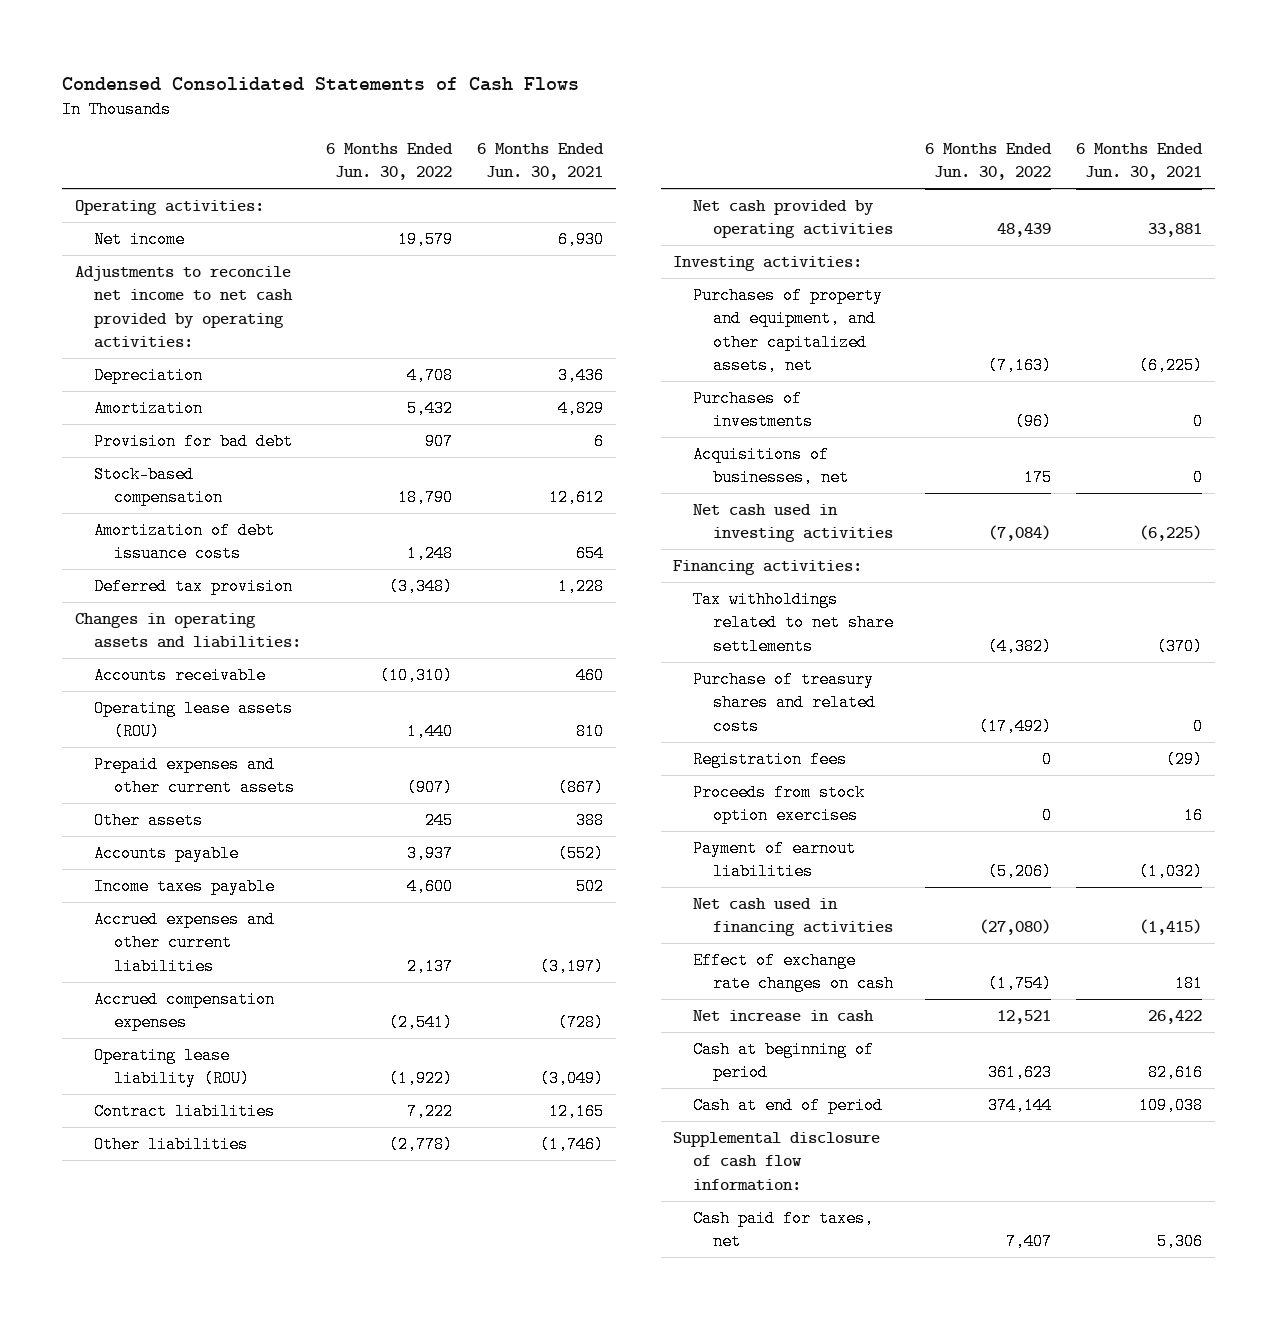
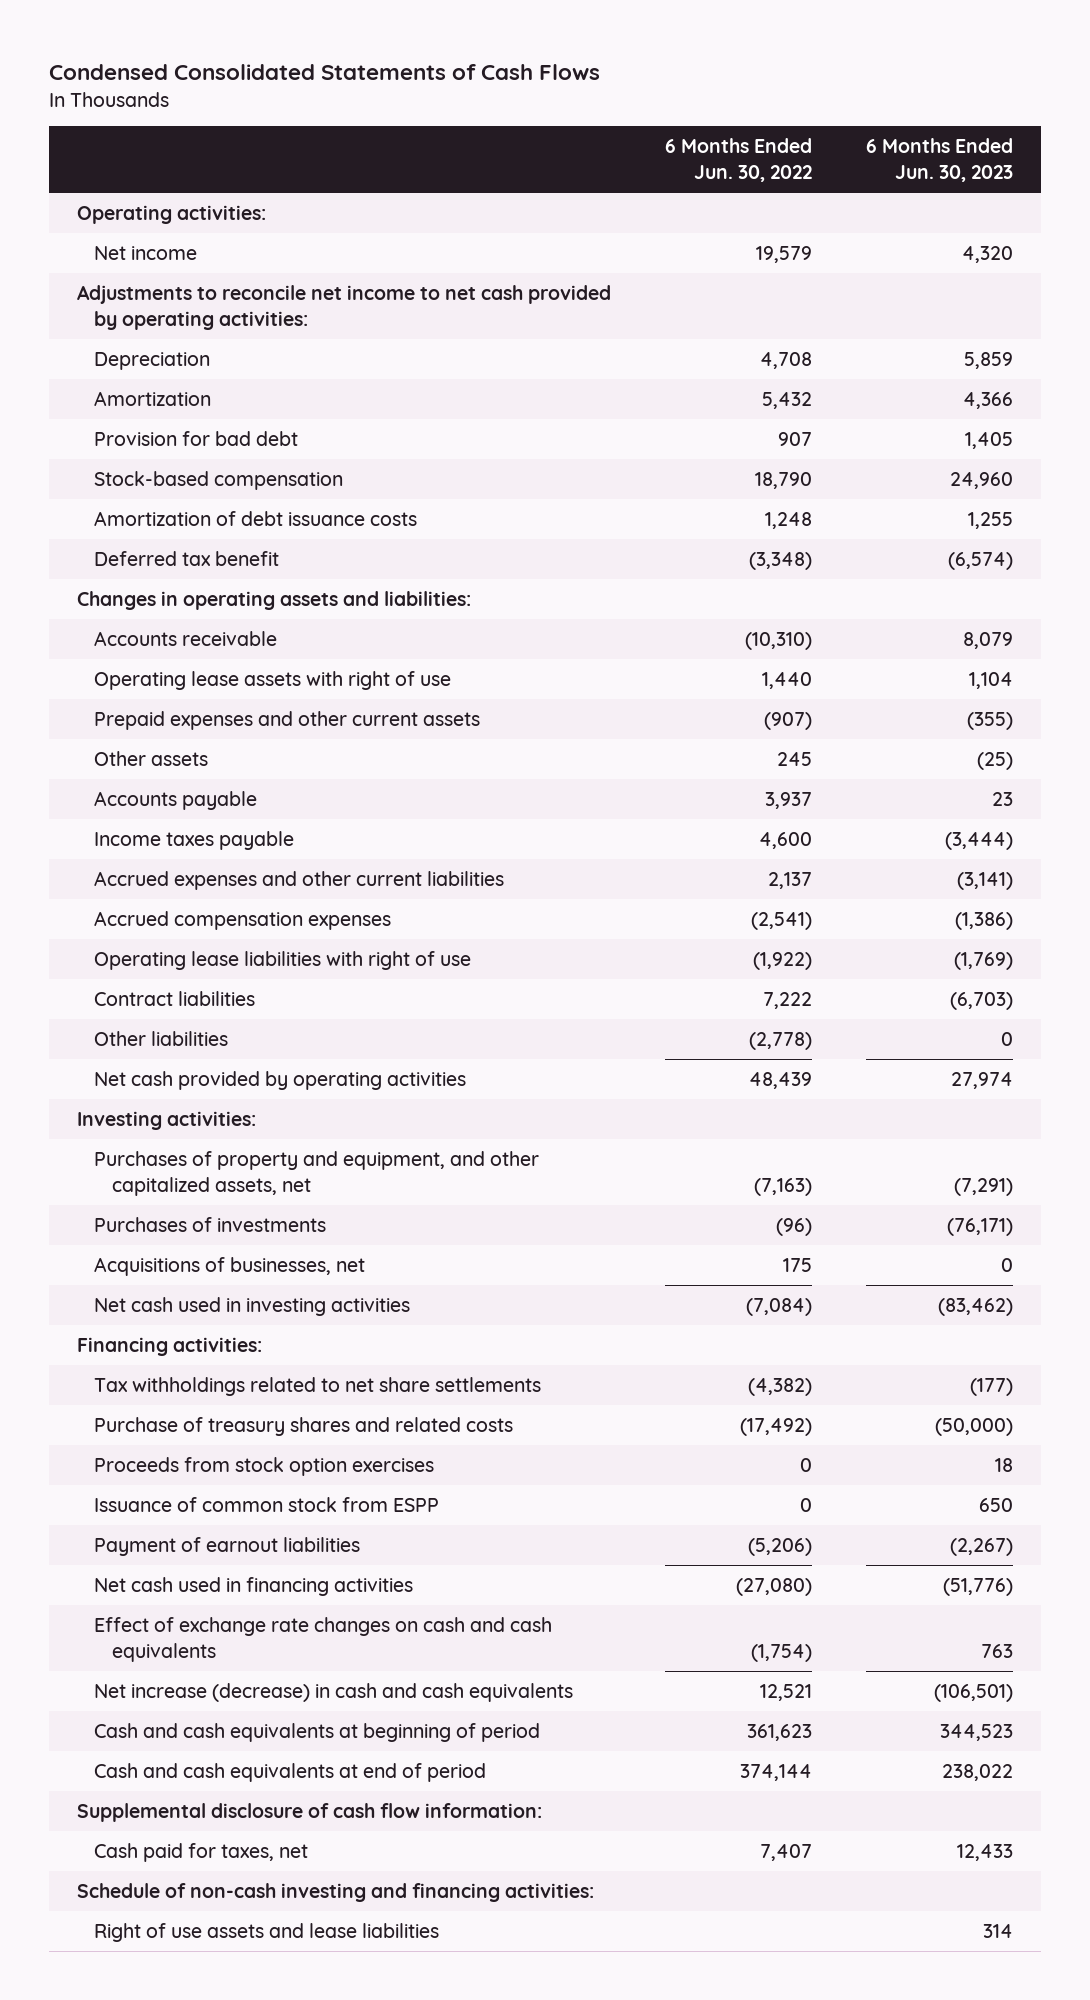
[477,142,605,181] 6 Months Ended Jun. 30, 2021 -> none
none -> [866,138,1014,183] 6 Months Ended Jun. 30, 2023
[94,577,294,595] Deferred tax provision -> [94,551,280,567] Deferred tax benefit
[94,699,294,741] Operating lease assets (ROU) -> [94,671,452,691] Operating lease assets with right of use
[94,1046,250,1088] Operating lease liability (ROU) -> [94,951,472,971] Operating lease liabilities with right of use
[693,750,848,768] Registration fees -> none
none -> [94,1497,440,1513] Issuance of common stock from ESPP
[693,951,894,993] Effect of exchange rate changes on cash -> [94,1617,553,1662] Effect of exchange rate changes on cash and cash equivalents
[693,1009,875,1022] Net increase in cash -> [94,1683,574,1703] Net increase (decrease) in cash and cash equivalents
[693,1040,875,1082] Cash at beginning of period -> [94,1723,541,1743] Cash and cash equivalents at beginning of period
[693,1096,884,1114] Cash at end of period -> [94,1763,487,1783] Cash and cash equivalents at end of period
none -> [76,1883,594,1903] Schedule of non-cash investing and financing activities:
none -> [94,1923,440,1943] Right of use assets and lease liabilities

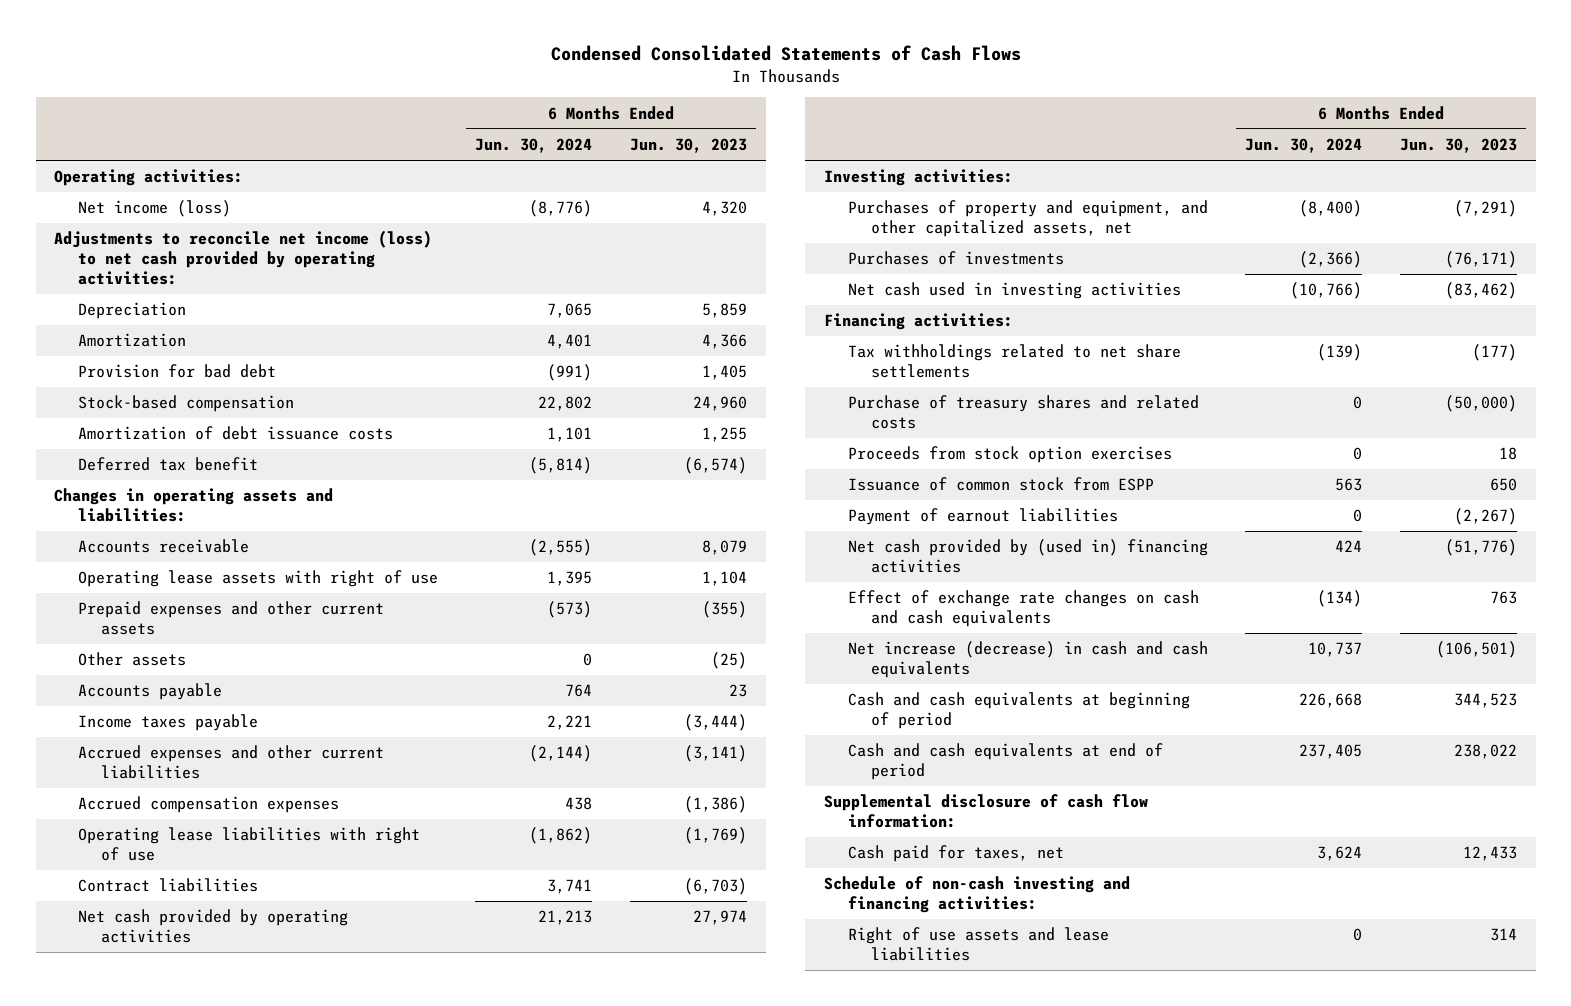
[664,138,812,183] 6 Months Ended Jun. 30, 2022 -> none
none -> [475,138,593,154] Jun. 30, 2024
[94,246,198,261] Net income -> [77,200,231,218] Net income (loss)
[76,285,611,330] Adjustments to reconcile net income to net cash provided by operating activities: -> [54,230,433,286] Adjustments to reconcile net income (loss) to net cash provided by operating activities:
[94,1031,229,1047] Other liabilities -> none
[94,1257,366,1277] Acquisitions of businesses, net -> none
[94,1577,414,1597] Net cash used in financing activities -> [847,539,1208,574] Net cash provided by (used in) financing activities

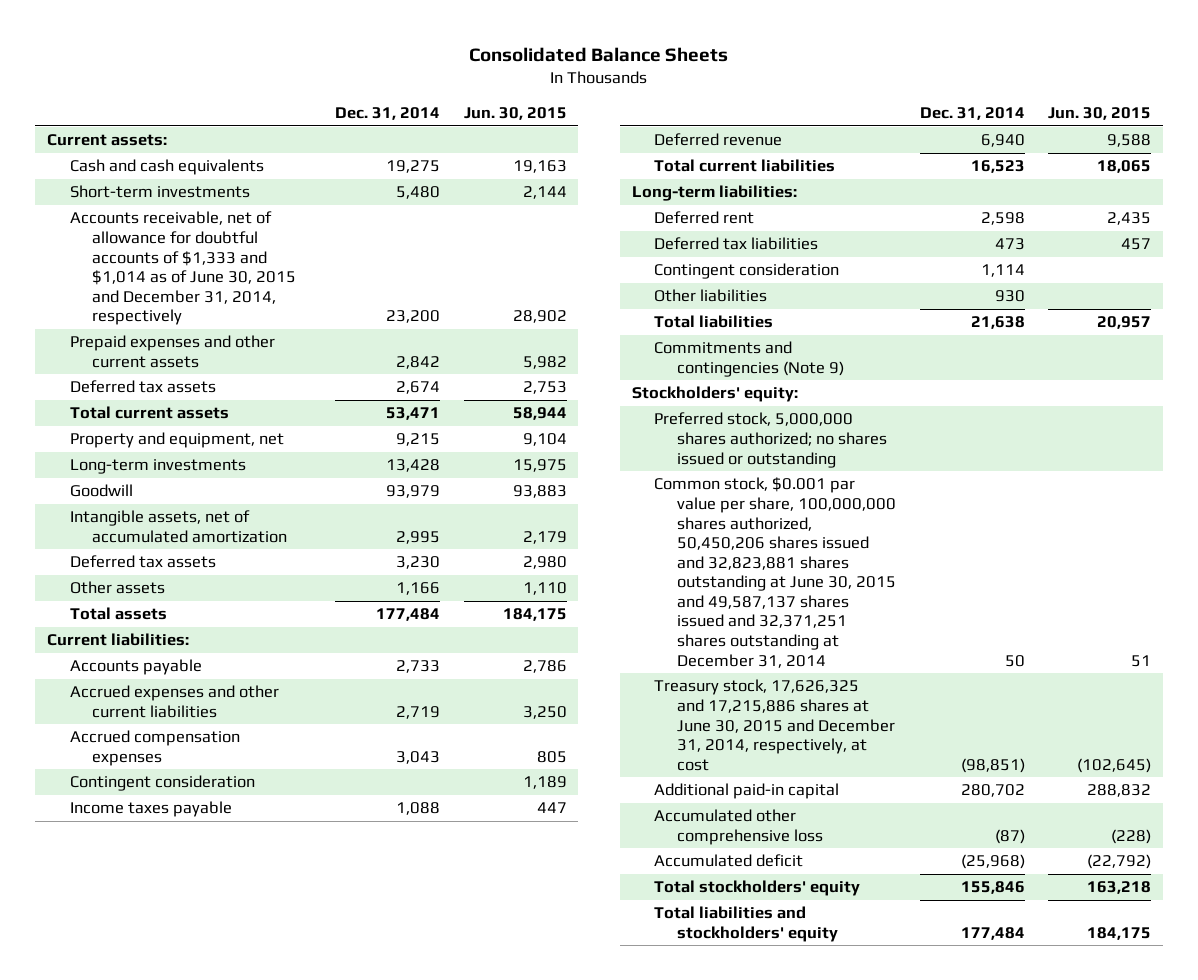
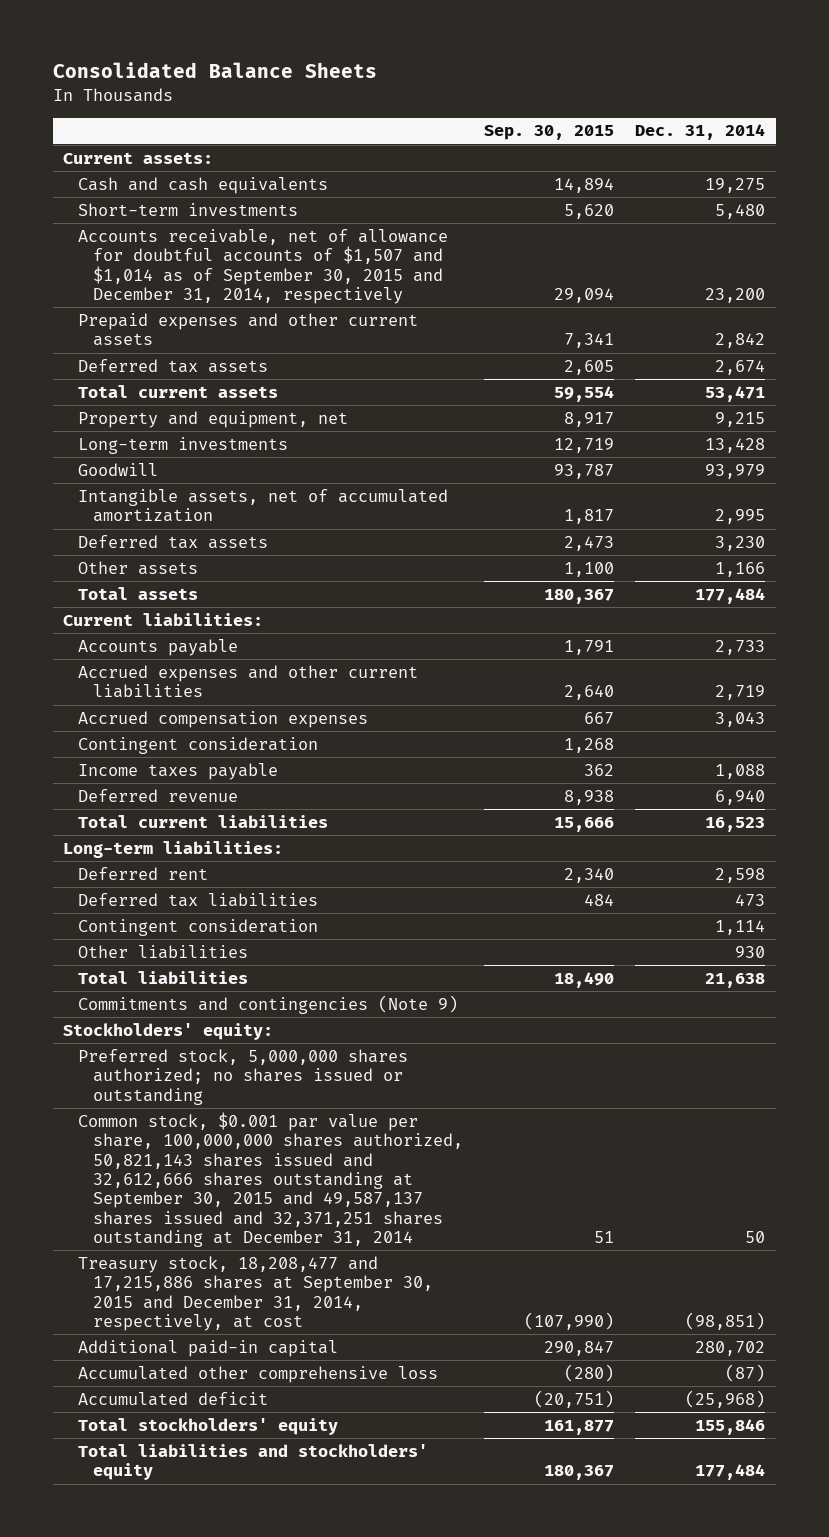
[463,107,567,121] Jun. 30, 2015 -> none
none -> [484,125,615,141] Sep. 30, 2015
[69,211,296,326] Accounts receivable, net of allowance for doubtful accounts of $1,333 and $1,014 as of June 30, 2015 and December 31, 2014, respectively -> [77,228,448,305] Accounts receivable, net of allowance for doubtful accounts of $1,507 and $1,014 as of September 30, 2015 and December 31, 2014, respectively
[654,477,896,668] Common stock, $0.001 par value per share, 100,000,000 shares authorized, 50,450,206 shares issued and 32,823,881 shares outstanding at June 30, 2015 and 49,587,137 shares issued and 32,371,251 shares outstanding at December 31, 2014 -> [77,1111,463,1248] Common stock, $0.001 par value per share, 100,000,000 shares authorized, 50,821,143 shares issued and 32,612,666 shares outstanding at September 30, 2015 and 49,587,137 shares issued and 32,371,251 shares outstanding at December 31, 2014
[654,679,895,771] Treasury stock, 17,626,325 and 17,215,886 shares at June 30, 2015 and December 31, 2014, respectively, at cost -> [77,1255,433,1332] Treasury stock, 18,208,477 and 17,215,886 shares at September 30, 2015 and December 31, 2014, respectively, at cost

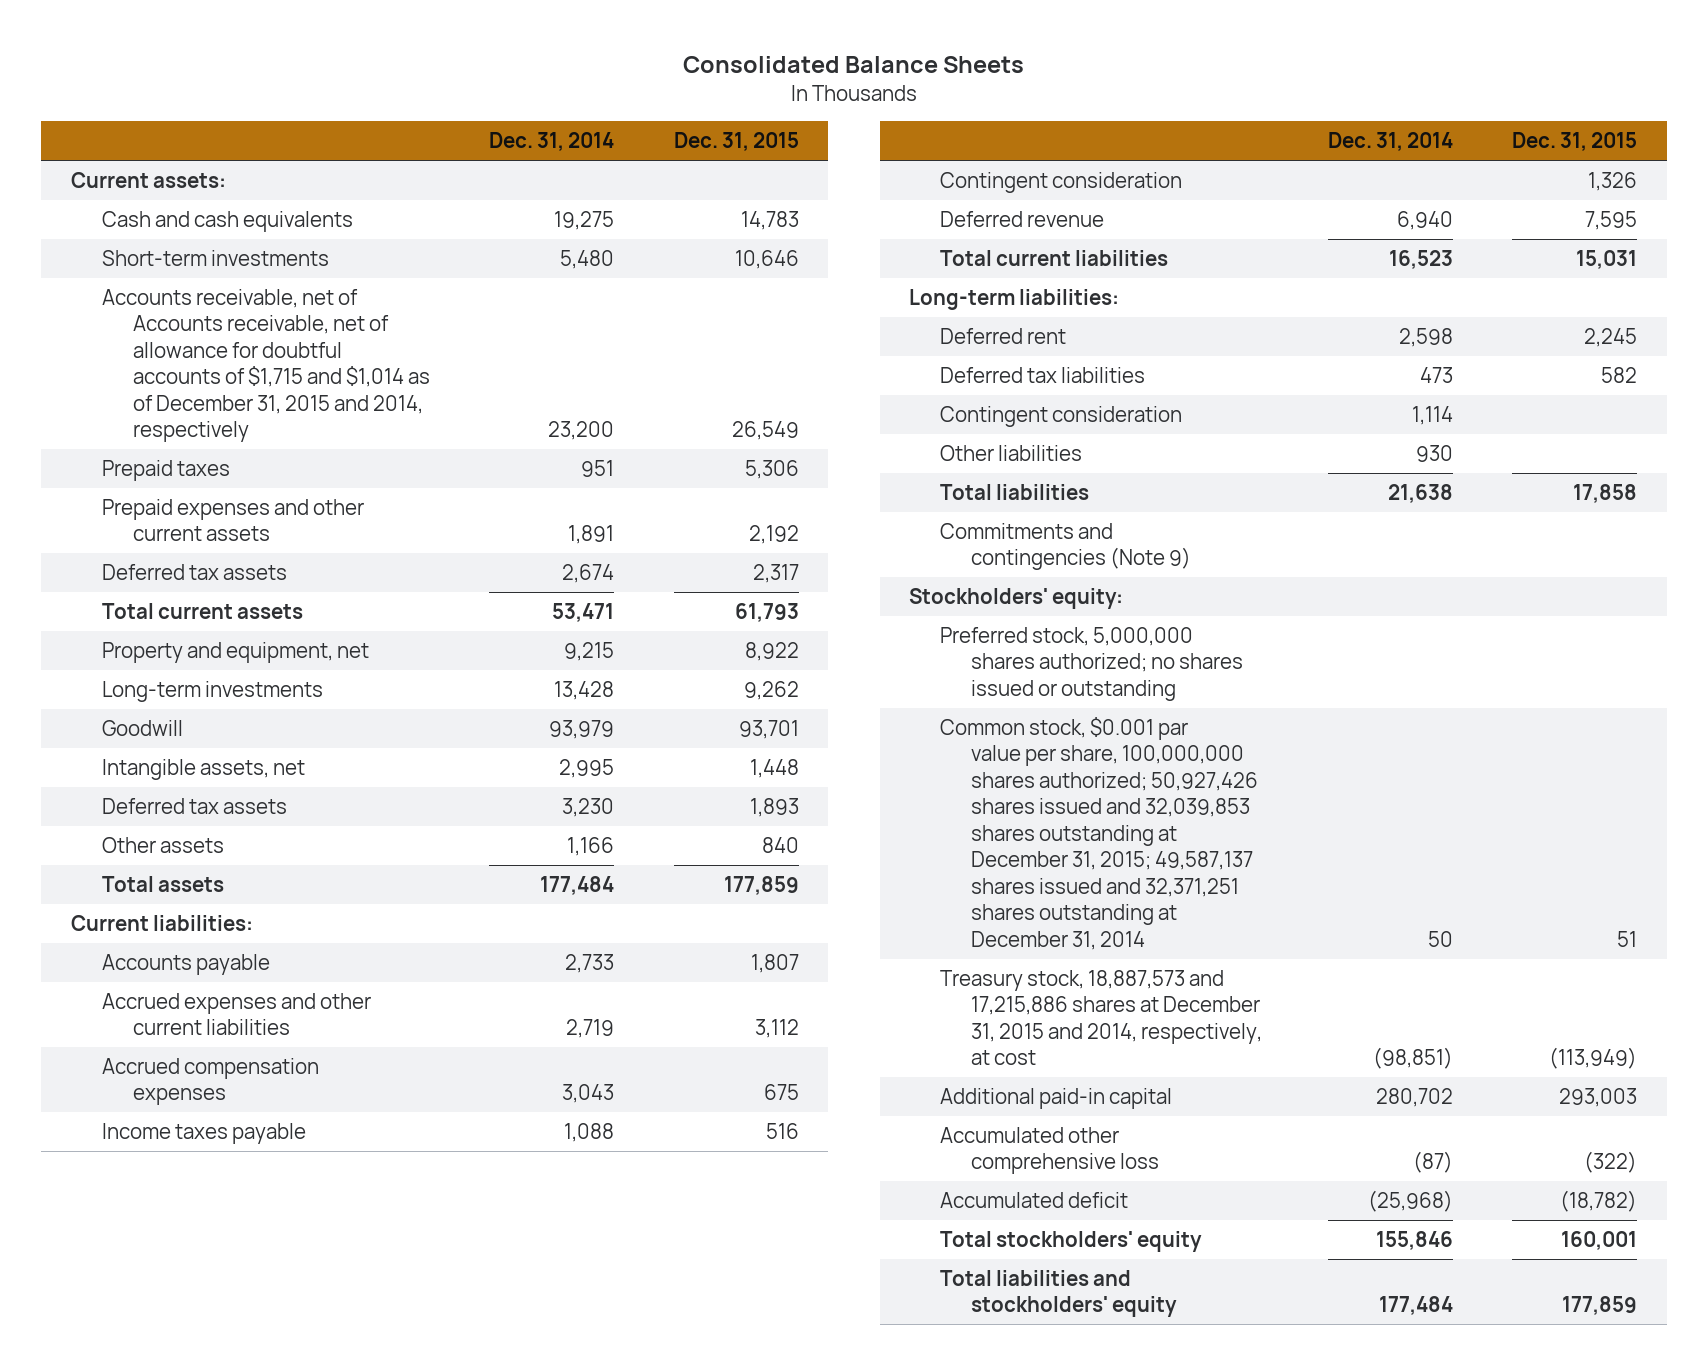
[484,125,615,141] Sep. 30, 2015 -> none
none -> [673,132,799,152] Dec. 31, 2015
[77,228,448,305] Accounts receivable, net of allowance for doubtful accounts of $1,507 and $1,014 as of September 30, 2015 and December 31, 2014, respectively -> [101,288,430,443] Accounts receivable, net of Accounts receivable, net of allowance for doubtful accounts of $1,715 and $1,014 as of December 31, 2015 and 2014, respectively
none -> [101,459,230,481] Prepaid taxes
[715,333,766,349] 2,842 -> [568,525,615,545] 1,891
[77,488,448,523] Intangible assets, net of accumulated amortization -> [101,758,305,780] Intangible assets, net
[77,736,318,754] Contingent consideration -> [940,171,1183,193] Contingent consideration
[77,1111,463,1248] Common stock, $0.001 par value per share, 100,000,000 shares authorized, 50,821,143 shares issued and 32,612,666 shares outstanding at September 30, 2015 and 49,587,137 shares issued and 32,371,251 shares outstanding at December 31, 2014 -> [940,716,1259,950] Common stock, $0.001 par value per share, 100,000,000 shares authorized; 50,927,426 shares issued and 32,039,853 shares outstanding at December 31, 2015; 49,587,137 shares issued and 32,371,251 shares outstanding at December 31, 2014
[77,1255,433,1332] Treasury stock, 18,208,477 and 17,215,886 shares at September 30, 2015 and December 31, 2014, respectively, at cost -> [940,969,1263,1066] Treasury stock, 18,887,573 and 17,215,886 shares at December 31, 2015 and 2014, respectively, at cost

